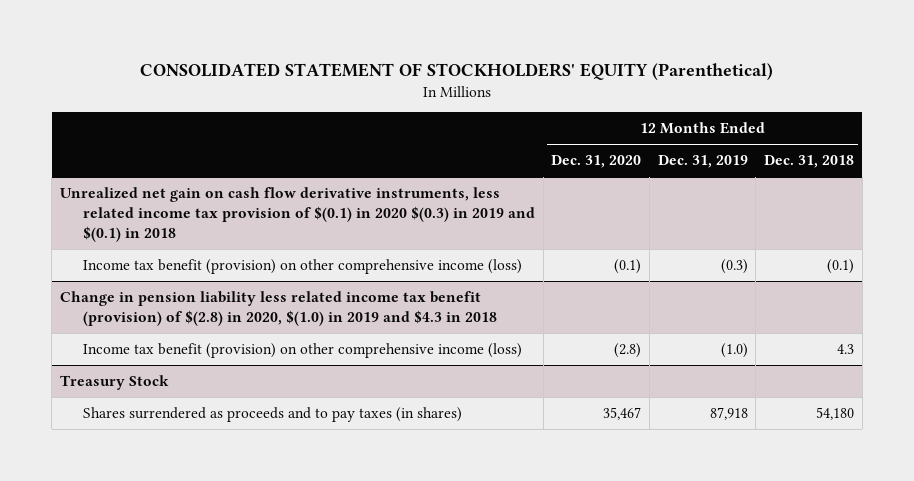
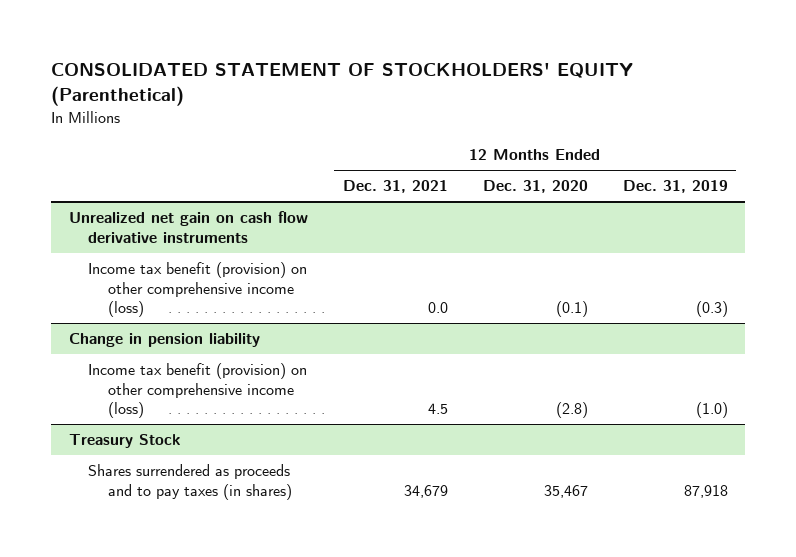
[763,155,854,169] Dec. 31, 2018 -> none
none -> [342,180,448,194] Dec. 31, 2021
[59,187,536,242] Unrealized net gain on cash flow derivative instruments, less related income tax provision of $(0.1) in 2020 $(0.3) in 2019 and $(0.1) in 2018 -> [68,211,308,243] Unrealized net gain on cash flow derivative instruments
[59,291,498,326] Change in pension liability less related income tax benefit (provision) of $(2.8) in 2020, $(1.0) in 2019 and $4.3 in 2018 -> [68,333,260,348] Change in pension liability

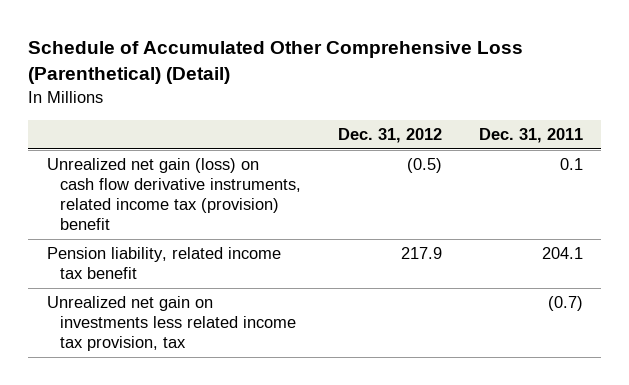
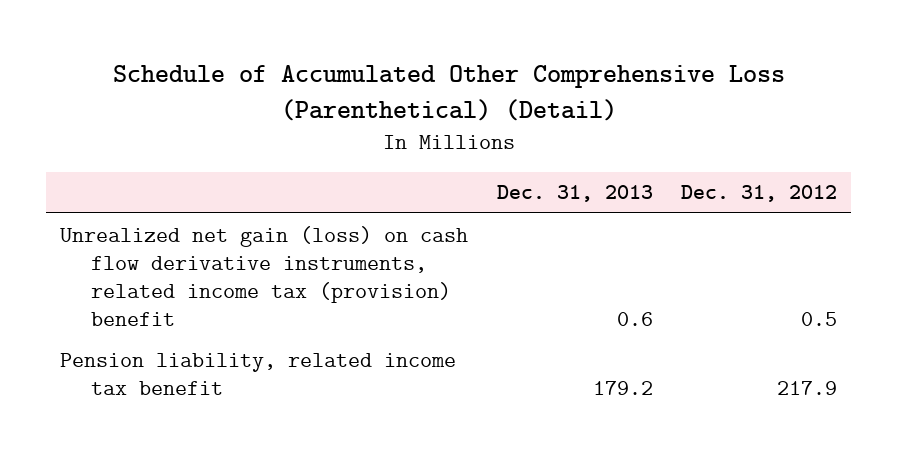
[478,127,583,143] Dec. 31, 2011 -> none
none -> [496,185,653,203] Dec. 31, 2013
[407,158,443,174] (0.5) -> [800,311,837,326] 0.5
[46,296,297,352] Unrealized net gain on investments less related income tax provision, tax -> none

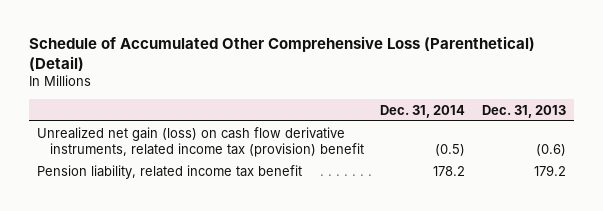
[680,185,837,203] Dec. 31, 2012 -> none
none -> [380,104,466,118] Dec. 31, 2014
[616,311,653,326] 0.6 -> [535,144,566,157] (0.6)

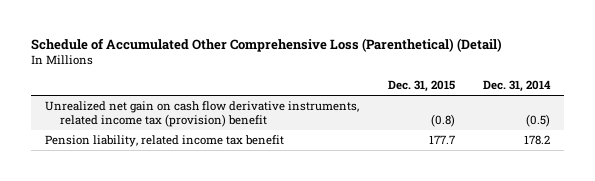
[481,104,566,118] Dec. 31, 2013 -> none
none -> [387,80,455,93] Dec. 31, 2015
[36,126,364,158] Unrealized net gain (loss) on cash flow derivative instruments, related income tax (provision) benefit -> [45,101,360,128] Unrealized net gain on cash flow derivative instruments, related income tax (provision) benefit

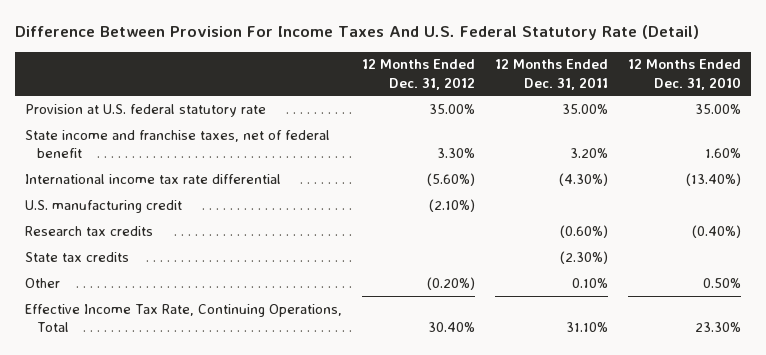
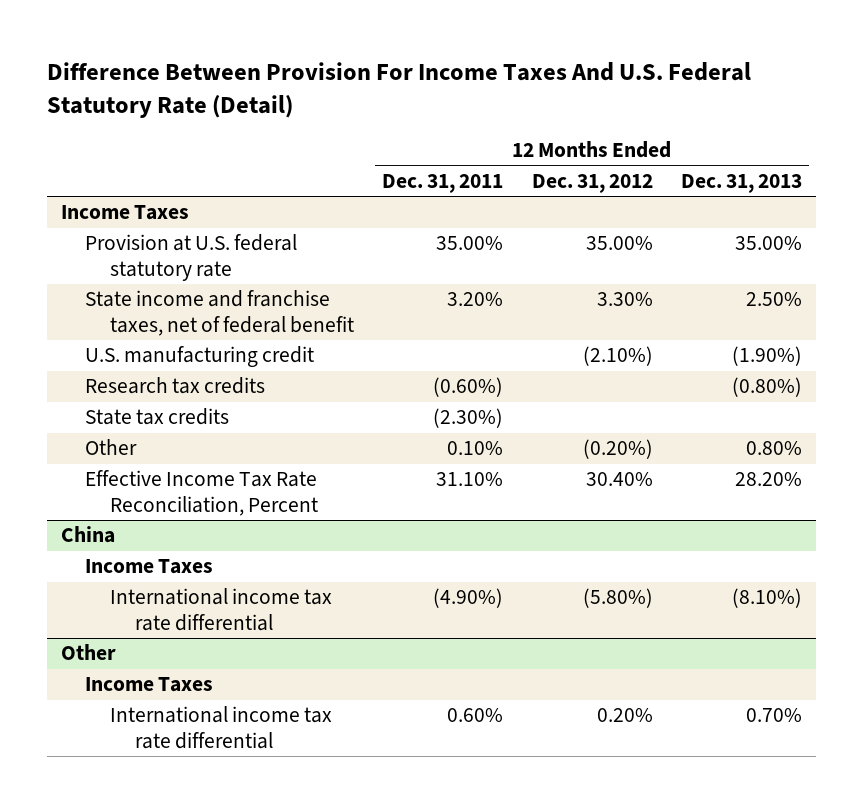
[627,59,741,90] 12 Months Ended Dec. 31, 2010 -> none
none -> [681,173,803,193] Dec. 31, 2013
none -> [60,205,189,221] Income Taxes
[25,173,282,184] International income tax rate differential -> none
[25,303,343,332] Effective Income Tax Rate, Continuing Operations, Total -> [85,470,319,516] Effective Income Tax Rate Reconciliation, Percent
none -> [60,526,115,544] China
none -> [85,559,214,575] Income Taxes
none -> [110,588,333,631] International income tax rate differential
none -> [60,644,116,661] Other
none -> [85,677,214,693] Income Taxes
none -> [110,706,333,749] International income tax rate differential

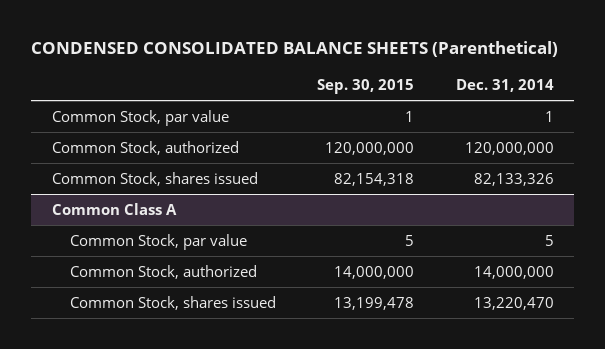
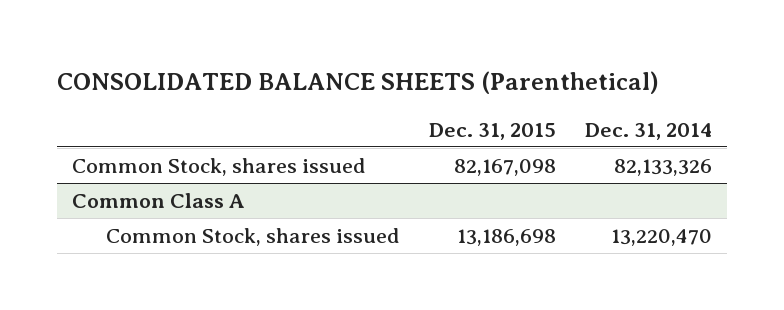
[31,41,559,58] CONDENSED CONSOLIDATED BALANCE SHEETS (Parenthetical) -> [57,71,660,95] CONSOLIDATED BALANCE SHEETS (Parenthetical)
[317,78,415,94] Sep. 30, 2015 -> none
none -> [428,122,556,140] Dec. 31, 2015
[51,109,229,126] Common Stock, par value -> none
[51,140,239,155] Common Stock, authorized -> none
[69,233,247,250] Common Stock, par value -> none
[69,264,257,279] Common Stock, authorized -> none

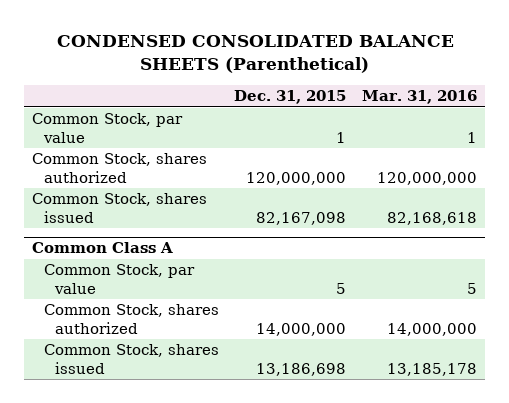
[57,71,660,95] CONSOLIDATED BALANCE SHEETS (Parenthetical) -> [56,34,454,73] CONDENSED CONSOLIDATED BALANCE SHEETS (Parenthetical)
[585,122,713,140] Dec. 31, 2014 -> none
none -> [362,89,478,104] Mar. 31, 2016
none -> [31,113,183,143] Common Stock, par value
none -> [31,153,207,183] Common Stock, shares authorized
none -> [43,264,195,294] Common Stock, par value
none -> [43,304,219,334] Common Stock, shares authorized

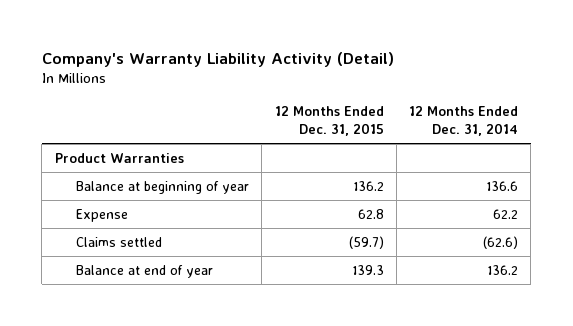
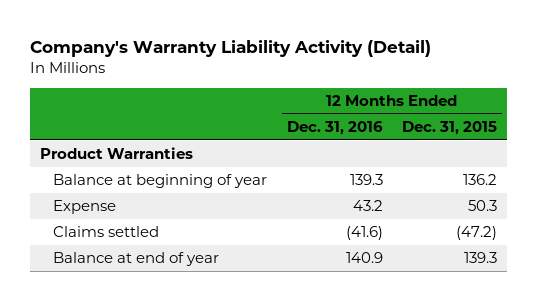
[409,105,519,136] 12 Months Ended Dec. 31, 2014 -> none
none -> [286,120,383,135] Dec. 31, 2016
[357,208,384,219] 62.8 -> [468,200,498,212] 50.3
[348,235,384,249] (59.7) -> [456,226,498,241] (47.2)

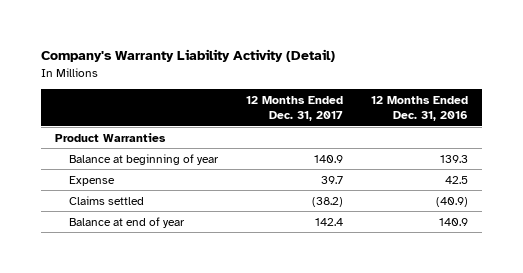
[402,120,498,135] Dec. 31, 2015 -> none
none -> [245,95,343,122] 12 Months Ended Dec. 31, 2017
[352,200,383,212] 43.2 -> [444,175,468,184] 42.5
[345,226,383,241] (41.6) -> [435,196,468,207] (40.9)

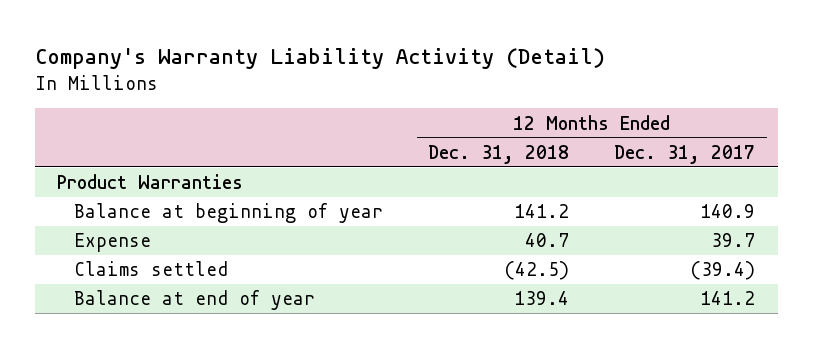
[370,95,468,122] 12 Months Ended Dec. 31, 2016 -> none
none -> [428,144,570,164] Dec. 31, 2018
[311,196,343,207] (38.2) -> [690,261,756,281] (39.4)
[314,217,343,226] 142.4 -> [700,291,756,306] 141.2

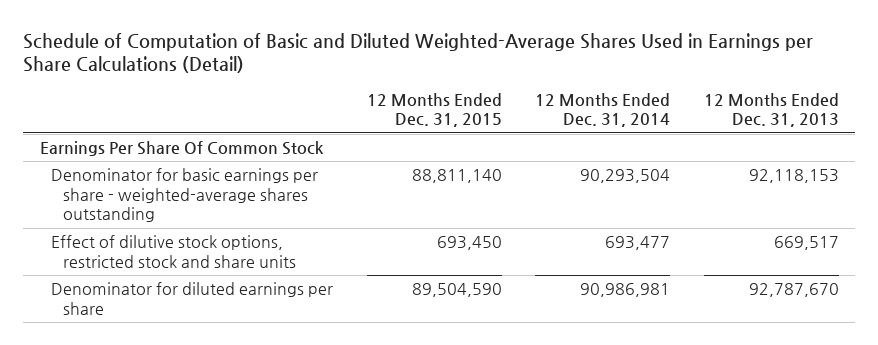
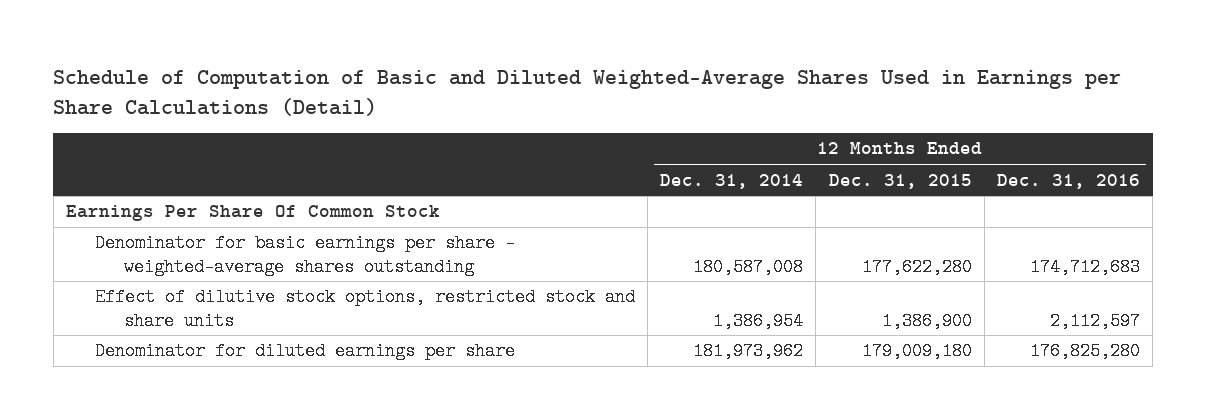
[703,92,839,128] 12 Months Ended Dec. 31, 2013 -> none
none -> [996,173,1140,189] Dec. 31, 2016
[411,168,502,183] 88,811,140 -> [861,257,972,276] 177,622,280
[580,168,671,183] 90,293,504 -> [693,257,804,276] 180,587,008
[436,235,502,250] 693,450 -> [881,311,972,330] 1,386,900
[605,235,671,250] 693,477 -> [713,311,804,330] 1,386,954
[411,282,502,297] 89,504,590 -> [861,342,972,361] 179,009,180
[580,282,671,297] 90,986,981 -> [693,342,804,361] 181,973,962

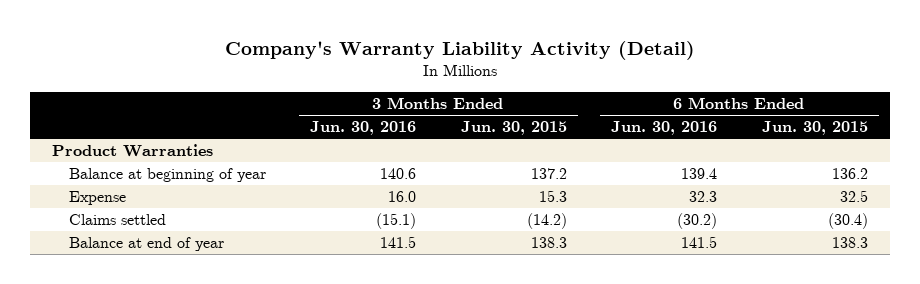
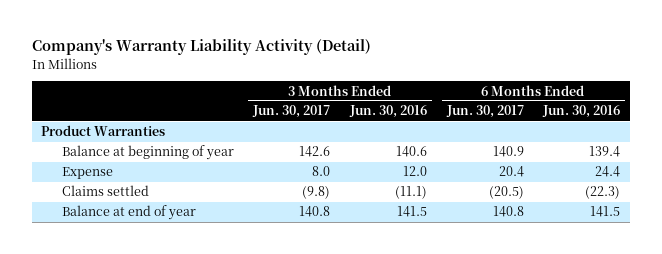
[460,121,567,136] Jun. 30, 2015 -> none
[761,121,868,136] Jun. 30, 2015 -> none
none -> [252,105,331,119] Jun. 30, 2017
none -> [445,105,524,119] Jun. 30, 2017
[388,191,417,203] 16.0 -> [402,166,427,177] 12.0
[689,191,718,203] 32.3 -> [595,166,621,178] 24.4
[376,213,417,230] (15.1) -> [394,186,427,200] (11.1)
[677,213,718,230] (30.2) -> [585,186,621,200] (22.3)

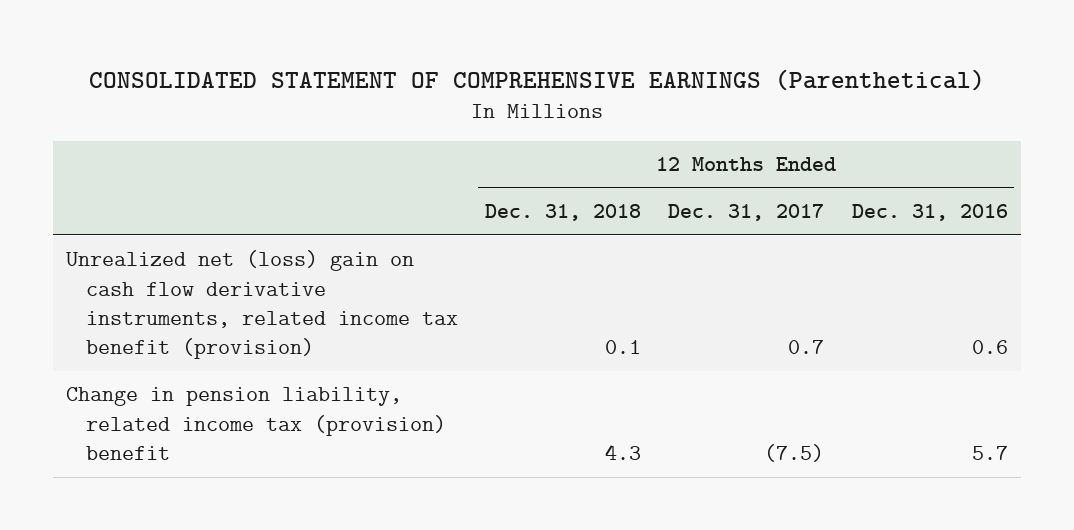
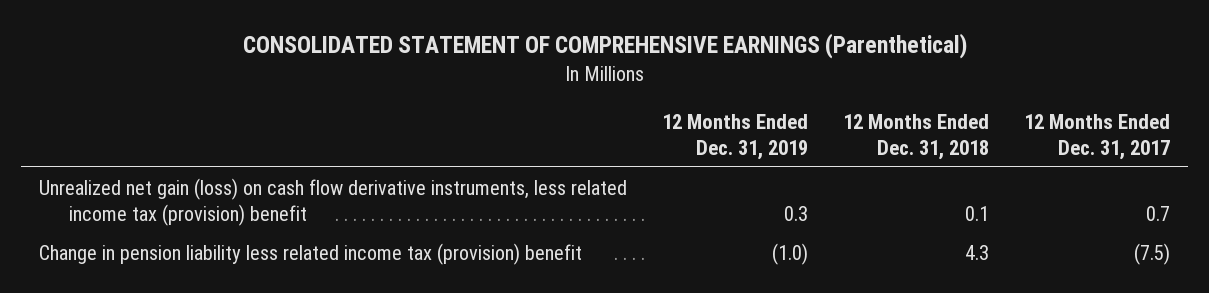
[851,204,1008,222] Dec. 31, 2016 -> none
none -> [662,113,809,160] 12 Months Ended Dec. 31, 2019
[66,250,458,360] Unrealized net (loss) gain on cash flow derivative instruments, related income tax benefit (provision) -> [38,177,627,226] Unrealized net gain (loss) on cash flow derivative instruments, less related income tax (provision) benefit
[66,387,446,461] Change in pension liability, related income tax (provision) benefit -> [38,242,582,265] Change in pension liability less related income tax (provision) benefit

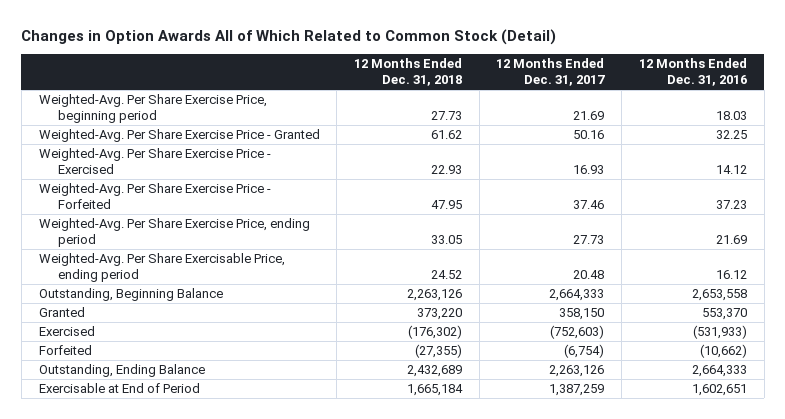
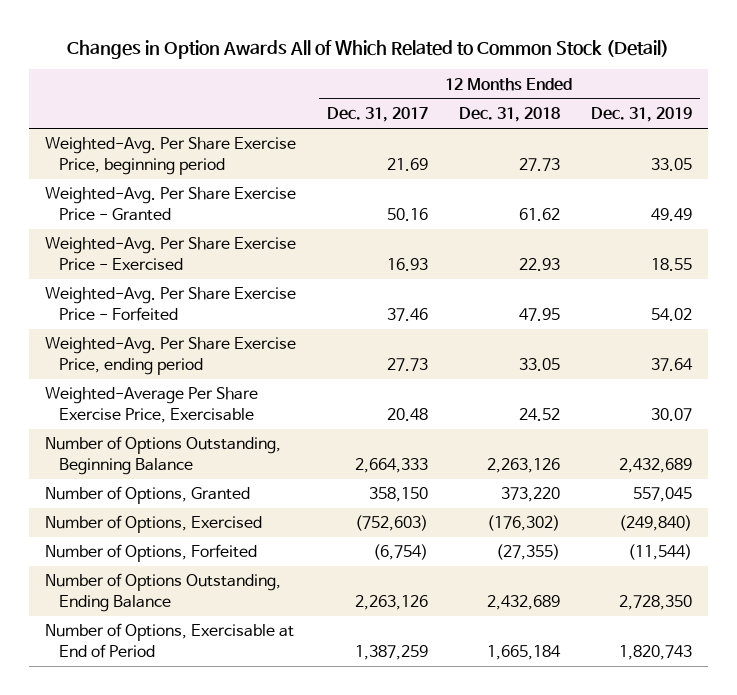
[638,58,747,87] 12 Months Ended Dec. 31, 2016 -> none
none -> [590,107,692,123] Dec. 31, 2019
[38,253,285,283] Weighted-Avg. Per Share Exercisable Price, ending period -> [44,387,258,423] Weighted-Average Per Share Exercise Price, Exercisable
[38,288,223,302] Outstanding, Beginning Balance -> [44,436,281,475] Number of Options Outstanding, Beginning Balance
[38,307,85,318] Granted -> [44,486,250,505] Number of Options, Granted
[38,326,95,337] Exercised -> [44,515,262,534] Number of Options, Exercised
[38,345,92,356] Forfeited -> [44,544,257,563] Number of Options, Forfeited
[38,364,205,378] Outstanding, Ending Balance -> [44,573,281,612] Number of Options Outstanding, Ending Balance
[38,383,200,394] Exercisable at End of Period -> [44,623,294,658] Number of Options, Exercisable at End of Period

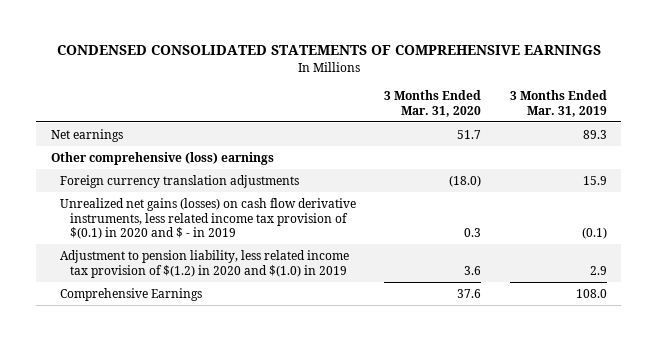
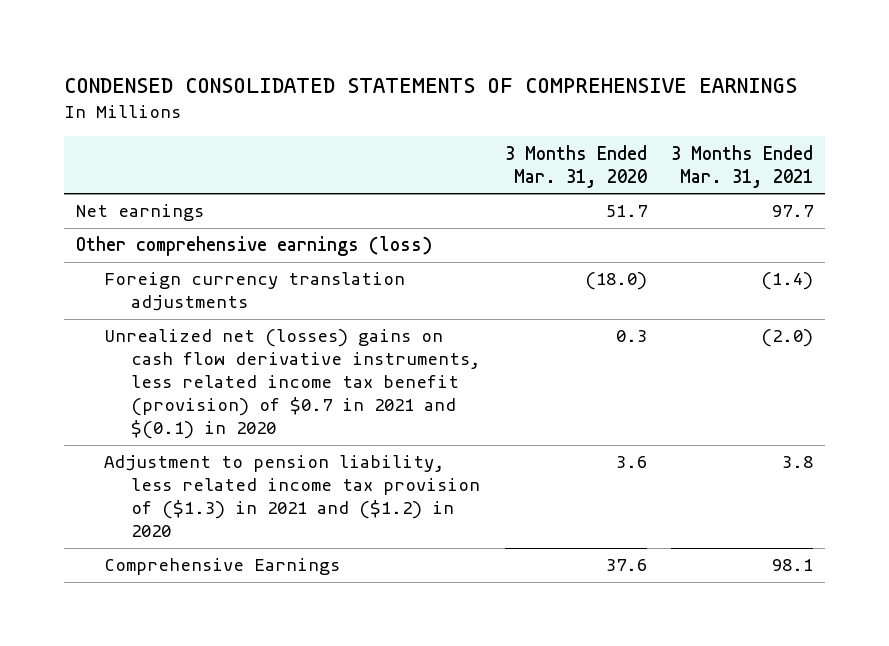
[509,89,607,117] 3 Months Ended Mar. 31, 2019 -> none
none -> [671,144,814,188] 3 Months Ended Mar. 31, 2021
[50,151,274,165] Other comprehensive (loss) earnings -> [76,236,433,257] Other comprehensive earnings (loss)
[60,197,357,240] Unrealized net gains (losses) on cash flow derivative instruments, less related income tax provision of $(0.1) in 2020 and $ - in 2019 -> [103,329,481,440] Unrealized net (losses) gains on cash flow derivative instruments, less related income tax benefit (provision) of $0.7 in 2021 and $(0.1) in 2020
[60,249,350,278] Adjustment to pension liability, less related income tax provision of $(1.2) in 2020 and $(1.0) in 2019 -> [103,455,481,538] Adjustment to pension liability, less related income tax provision of ($1.3) in 2021 and ($1.2) in 2020

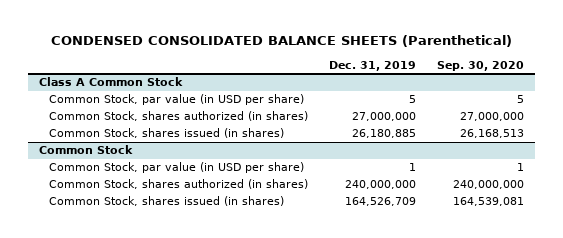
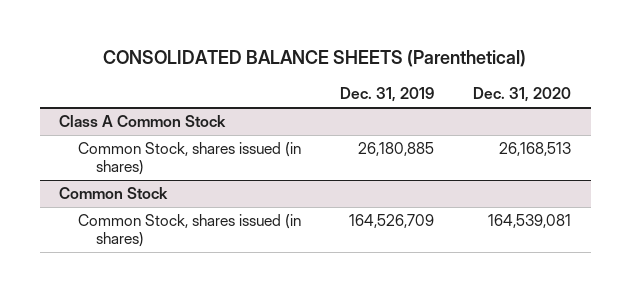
[51,35,513,48] CONDENSED CONSOLIDATED BALANCE SHEETS (Parenthetical) -> [103,50,527,68] CONSOLIDATED BALANCE SHEETS (Parenthetical)
[437,61,525,72] Sep. 30, 2020 -> none
none -> [472,87,571,103] Dec. 31, 2020
[49,94,305,106] Common Stock, par value (in USD per share) -> none
[49,111,309,122] Common Stock, shares authorized (in shares) -> none
[49,162,305,174] Common Stock, par value (in USD per share) -> none
[49,179,309,190] Common Stock, shares authorized (in shares) -> none

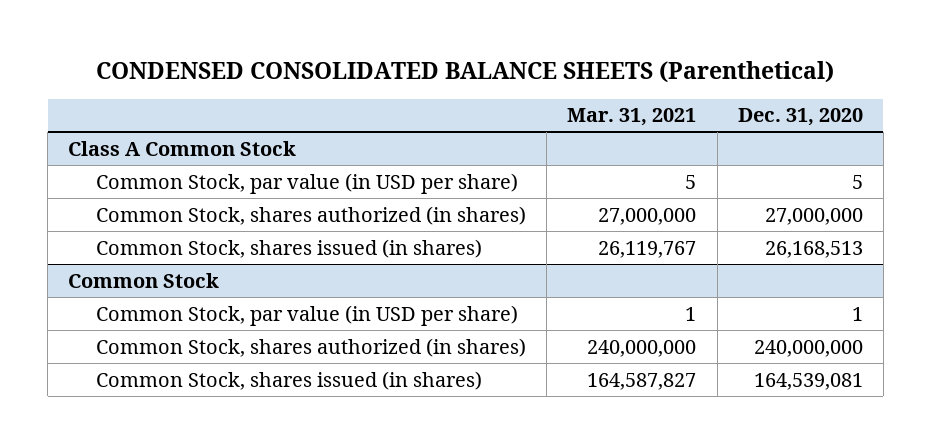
[103,50,527,68] CONSOLIDATED BALANCE SHEETS (Parenthetical) -> [96,60,835,83] CONDENSED CONSOLIDATED BALANCE SHEETS (Parenthetical)
[339,87,434,103] Dec. 31, 2019 -> none
none -> [567,108,697,127] Mar. 31, 2021
none -> [96,172,519,194] Common Stock, par value (in USD per share)
none -> [96,205,527,225] Common Stock, shares authorized (in shares)
none -> [96,304,519,326] Common Stock, par value (in USD per share)
none -> [96,337,527,357] Common Stock, shares authorized (in shares)

